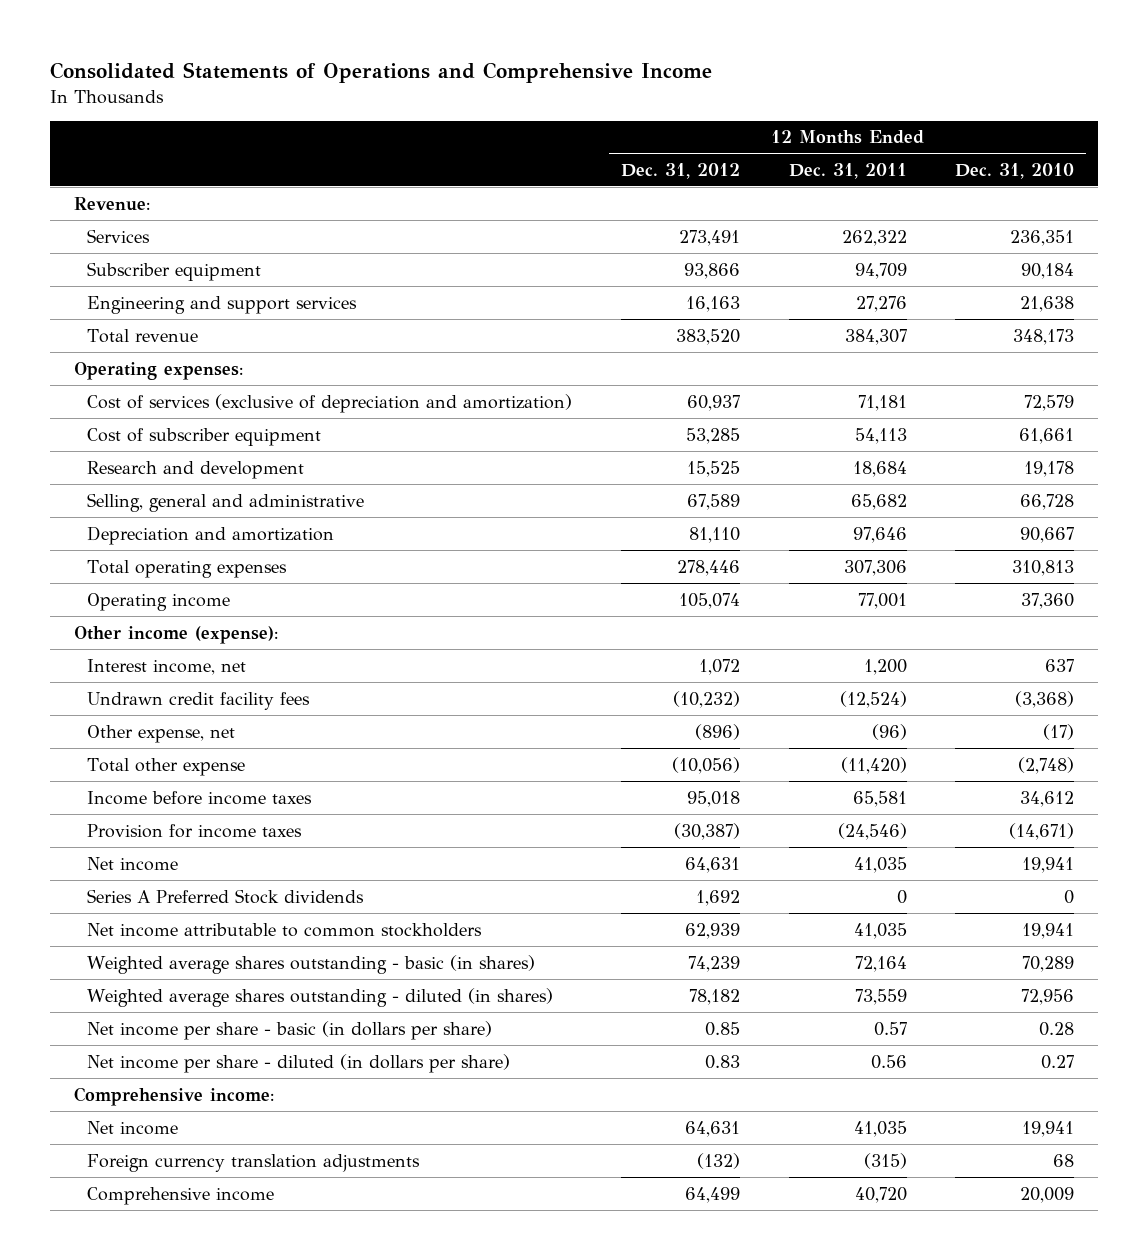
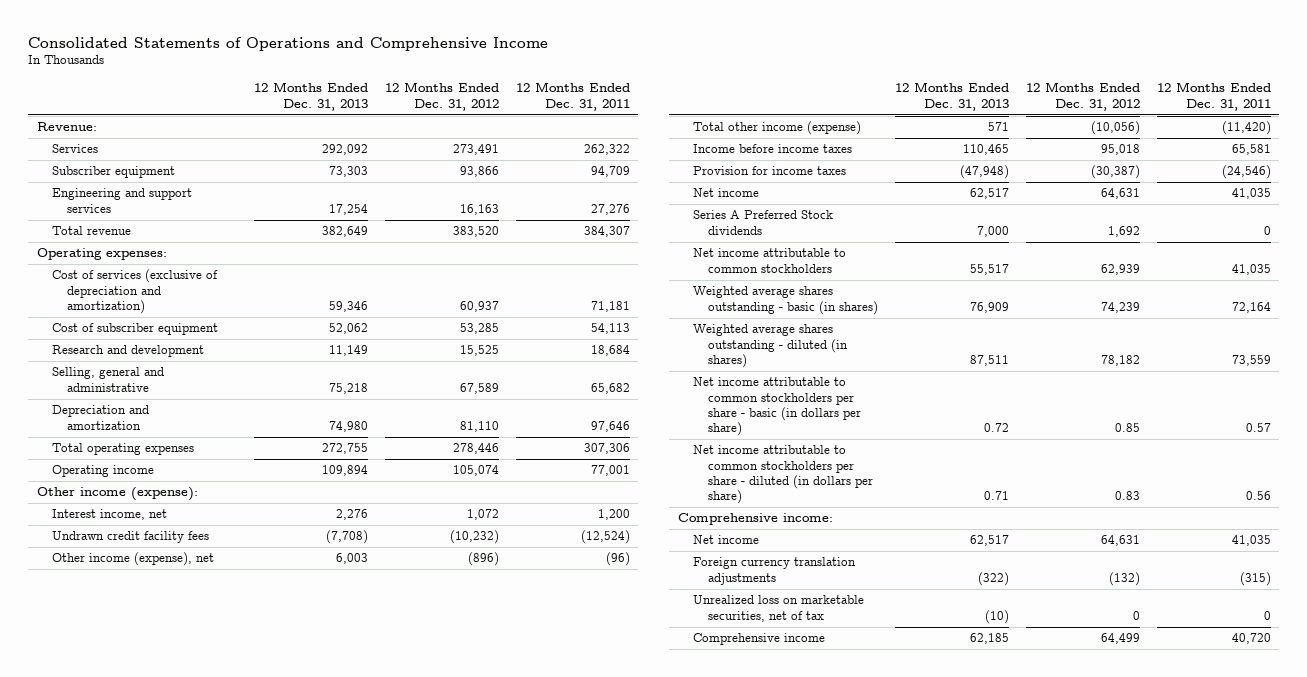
[955,162,1075,179] Dec. 31, 2010 -> none
none -> [254,82,369,111] 12 Months Ended Dec. 31, 2013
[87,724,236,743] Other expense, net -> [52,552,215,567] Other income (expense), net
[87,757,246,776] Total other expense -> [692,121,861,136] Total other income (expense)
[87,1020,493,1040] Net income per share - basic (in dollars per share) -> [692,377,862,437] Net income attributable to common stockholders per share - basic (in dollars per share)
[87,1053,511,1073] Net income per share - diluted (in dollars per share) -> [692,445,874,505] Net income attributable to common stockholders per share - diluted (in dollars per share)
none -> [692,595,864,622] Unrealized loss on marketable securities, net of tax

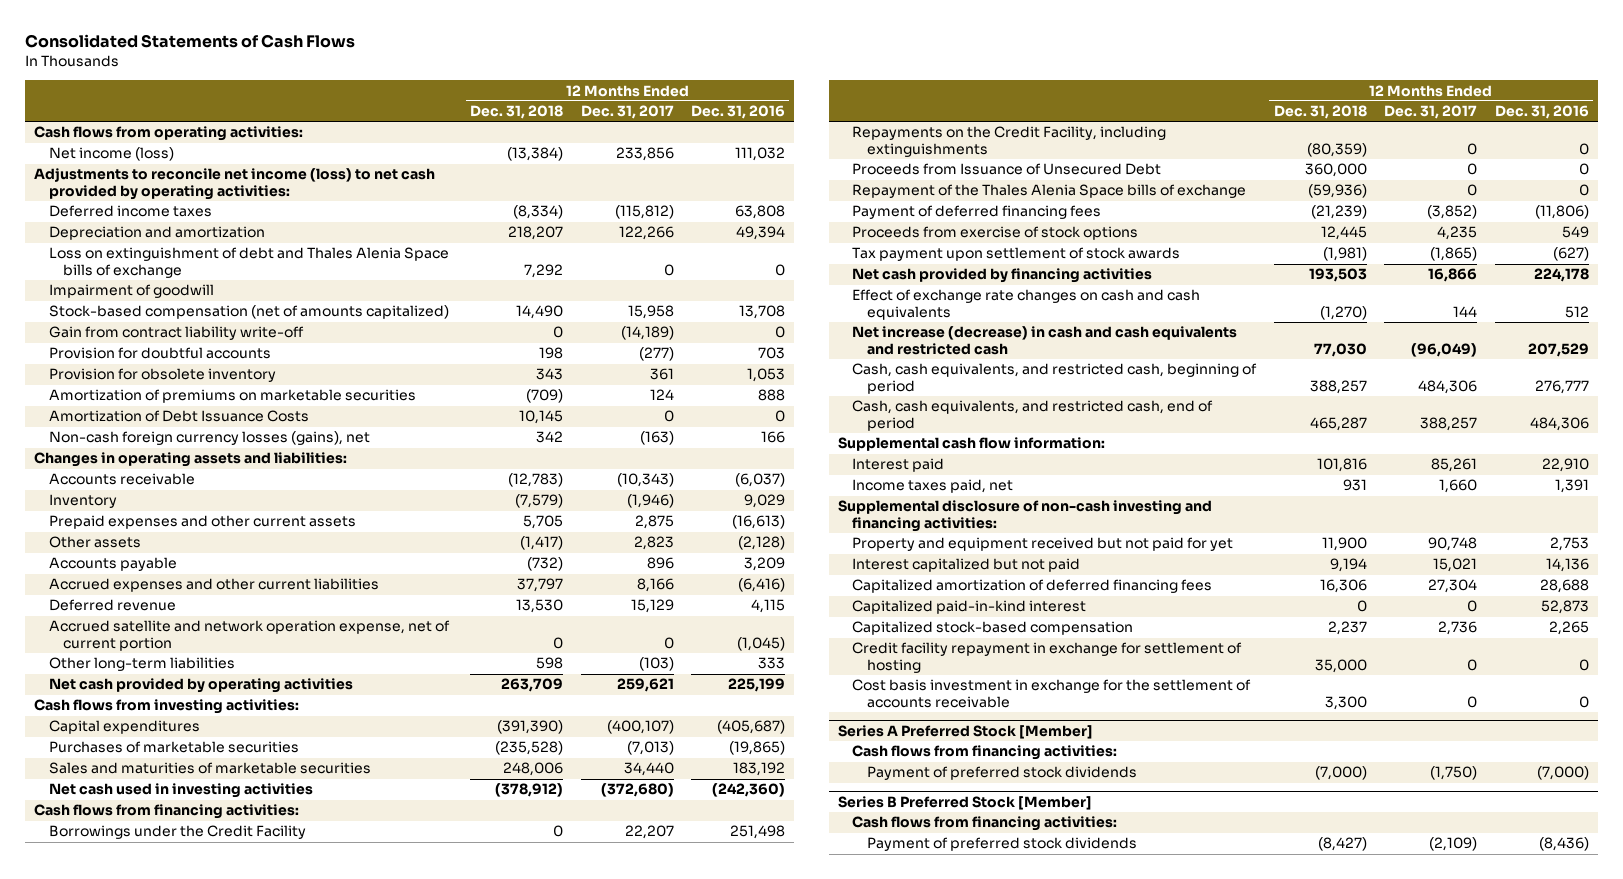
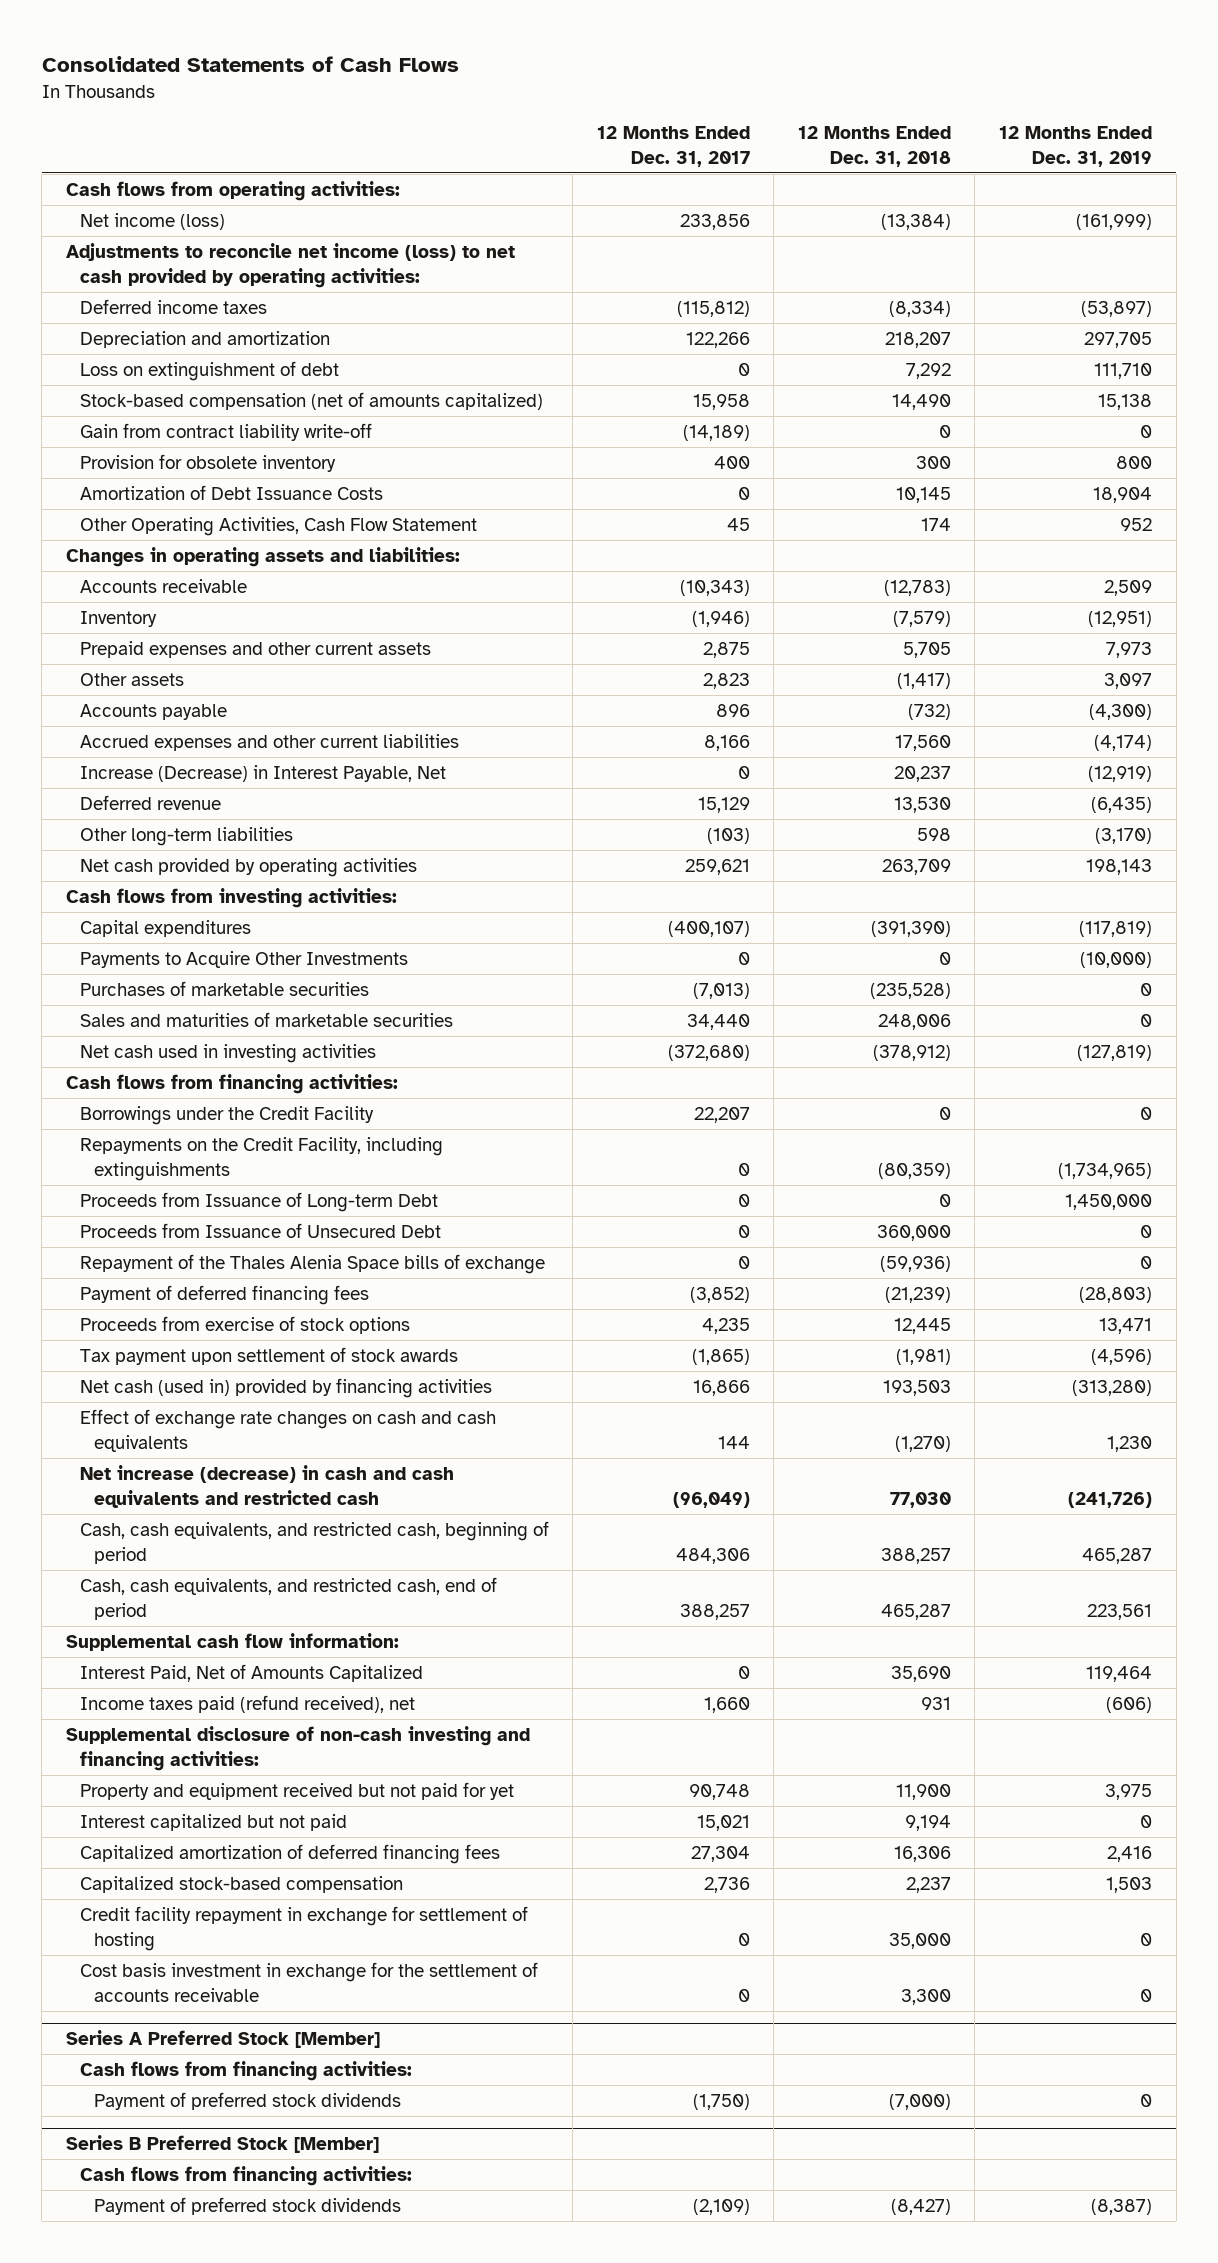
[691,105,786,120] Dec. 31, 2016 -> none
none -> [998,125,1152,167] 12 Months Ended Dec. 31, 2019
[48,284,214,299] Impairment of goodwill -> none
[48,247,449,278] Loss on extinguishment of debt and Thales Alenia Space bills of exchange -> [79,360,339,381] Loss on extinguishment of debt
[48,347,271,360] Provision for doubtful accounts -> none
[48,389,416,404] Amortization of premiums on marketable securities -> none
[536,368,564,381] 343 -> [915,455,951,469] 300
[649,368,674,381] 361 -> [713,455,750,469] 400
[48,431,370,446] Non-cash foreign currency losses (gains), net -> none
none -> [79,516,477,536] Other Operating Activities, Cash Flow Statement
[517,578,564,593] 37,797 -> [894,734,951,751] 17,560
none -> [79,764,446,782] Increase (Decrease) in Interest Payable, Net
[48,620,450,651] Accrued satellite and network operation expense, net of current portion -> none
none -> [79,950,408,968] Payments to Acquire Other Investments
none -> [79,1191,438,1212] Proceeds from Issuance of Long-term Debt
[852,268,1153,284] Net cash provided by financing activities -> [79,1377,492,1398] Net cash (used in) provided by financing activities
[852,458,945,473] Interest paid -> none
none -> [79,1663,423,1682] Interest Paid, Net of Amounts Capitalized
[852,479,1014,494] Income taxes paid, net -> [79,1694,415,1713] Income taxes paid (refund received), net
[852,600,1087,615] Capitalized paid-in-kind interest -> none

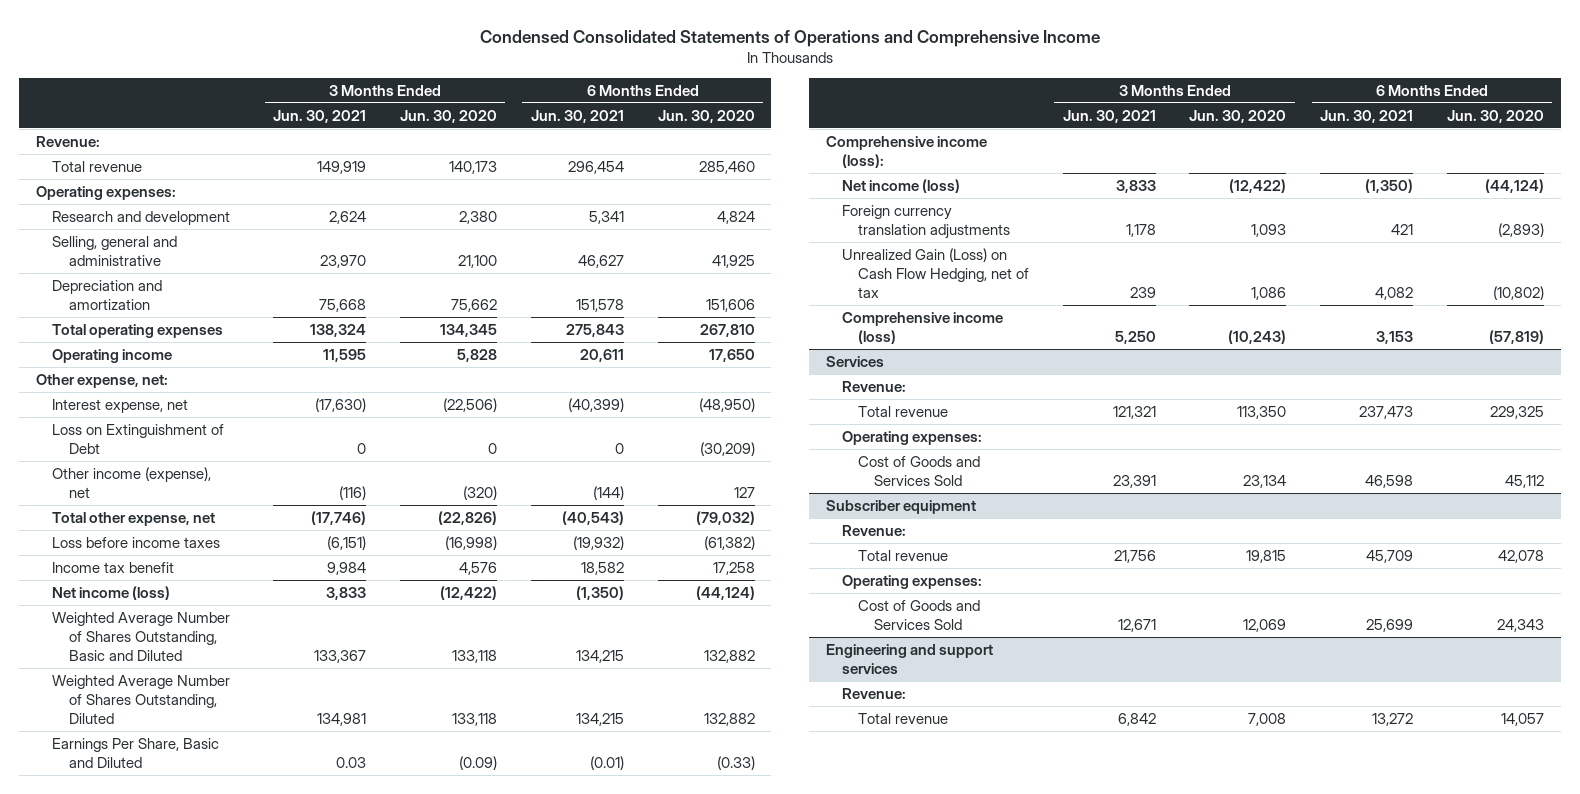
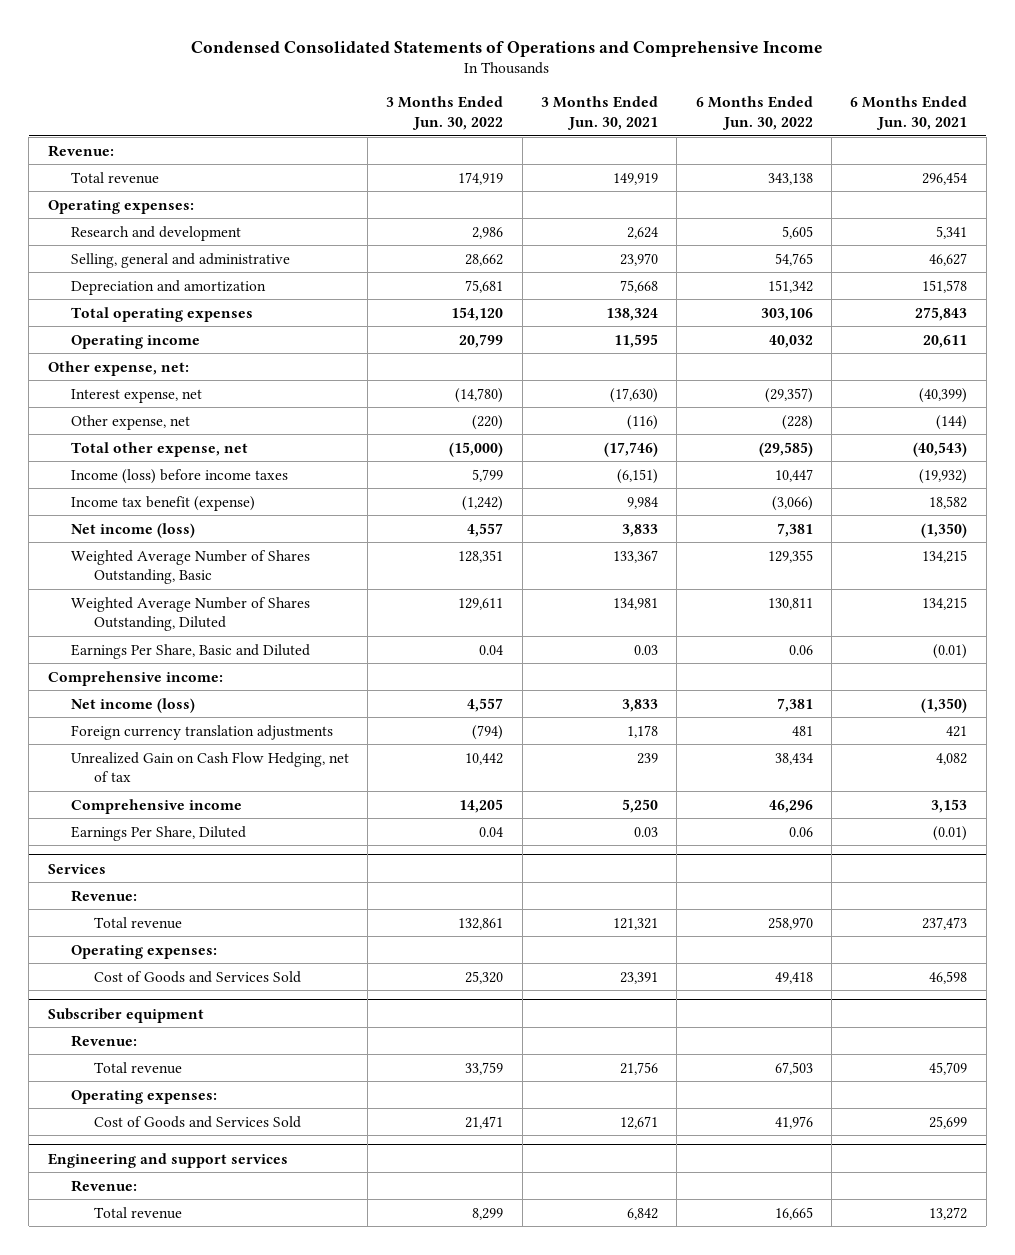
[400,109,498,123] Jun. 30, 2020 -> none
[657,109,755,123] Jun. 30, 2020 -> none
none -> [386,96,504,131] 3 Months Ended Jun. 30, 2022
none -> [695,96,813,131] 6 Months Ended Jun. 30, 2022
[52,424,225,454] Loss on Extinguishment of Debt -> none
[52,467,212,498] Other income (expense), net -> [70,414,190,430] Other expense, net
[52,537,221,549] Loss before income taxes -> [70,468,288,484] Income (loss) before income taxes
[52,562,175,574] Income tax benefit -> [70,495,255,511] Income tax benefit (expense)
[52,612,231,661] Weighted Average Number of Shares Outstanding, Basic and Diluted -> [70,549,310,585] Weighted Average Number of Shares Outstanding, Basic
[825,136,987,168] Comprehensive income (loss): -> [47,670,223,686] Comprehensive income:
[841,248,1029,298] Unrealized Gain (Loss) on Cash Flow Hedging, net of tax -> [70,751,349,783] Unrealized Gain on Cash Flow Hedging, net of tax
[841,312,1003,344] Comprehensive income (loss) -> [70,798,242,814] Comprehensive income
none -> [70,825,246,841] Earnings Per Share, Diluted

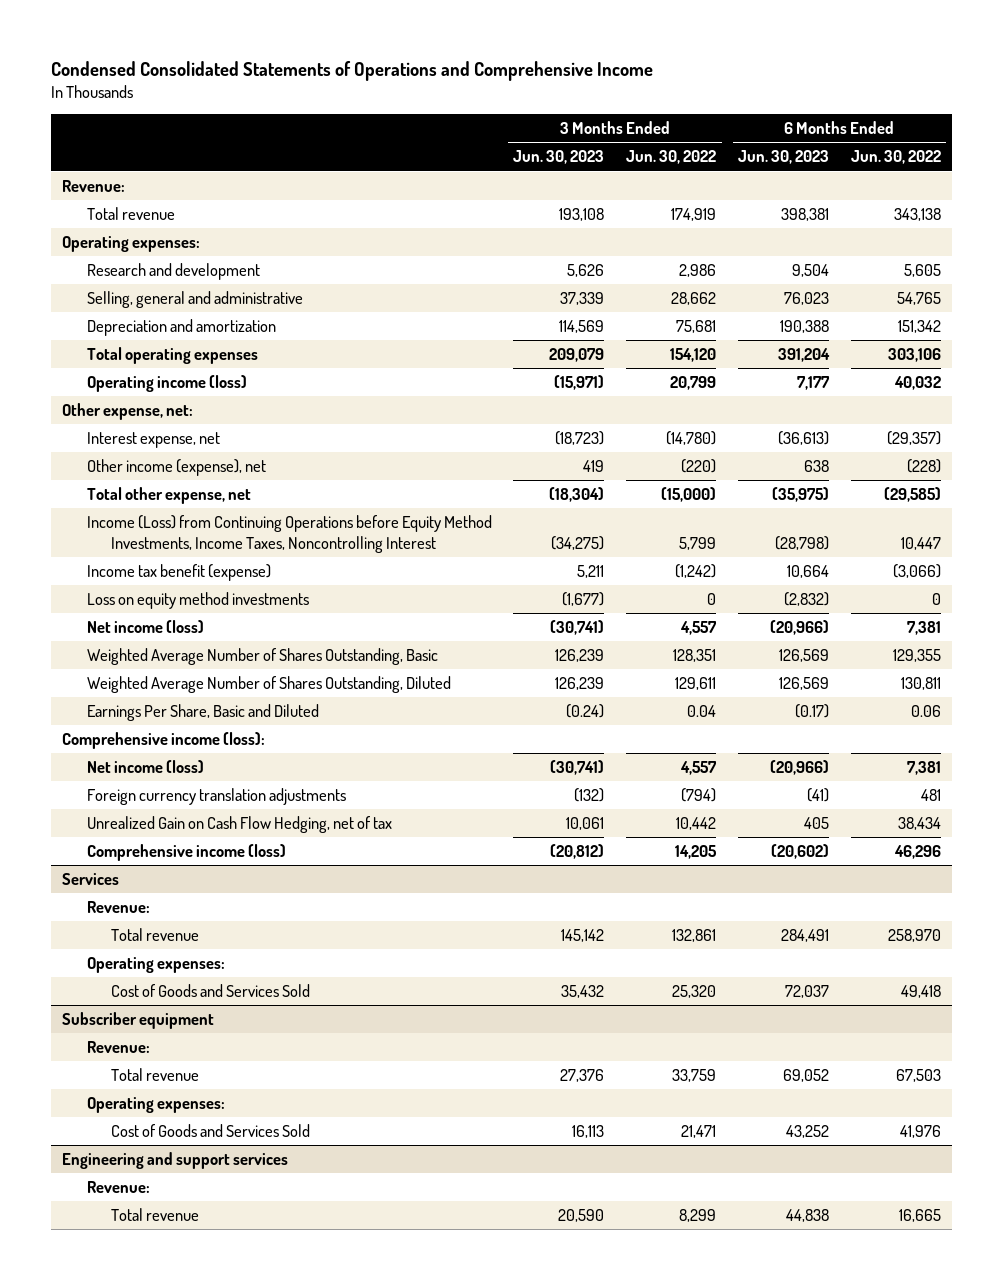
[540,96,658,131] 3 Months Ended Jun. 30, 2021 -> none
[850,96,968,131] 6 Months Ended Jun. 30, 2021 -> none
none -> [513,150,605,165] Jun. 30, 2023
none -> [738,150,830,165] Jun. 30, 2023
[70,334,200,349] Operating income -> [86,375,247,393] Operating income (loss)
[70,414,190,430] Other expense, net -> [86,459,266,477] Other income (expense), net
[70,468,288,484] Income (loss) before income taxes -> [86,515,492,553] Income (Loss) from Continuing Operations before Equity Method Investments, Income Taxes, Noncontrolling Interest
none -> [86,592,309,610] Loss on equity method investments
[47,670,223,686] Comprehensive income: -> [61,732,265,750] Comprehensive income (loss):
[70,825,246,841] Earnings Per Share, Diluted -> none
[70,798,242,814] Comprehensive income -> [86,844,286,862] Comprehensive income (loss)

